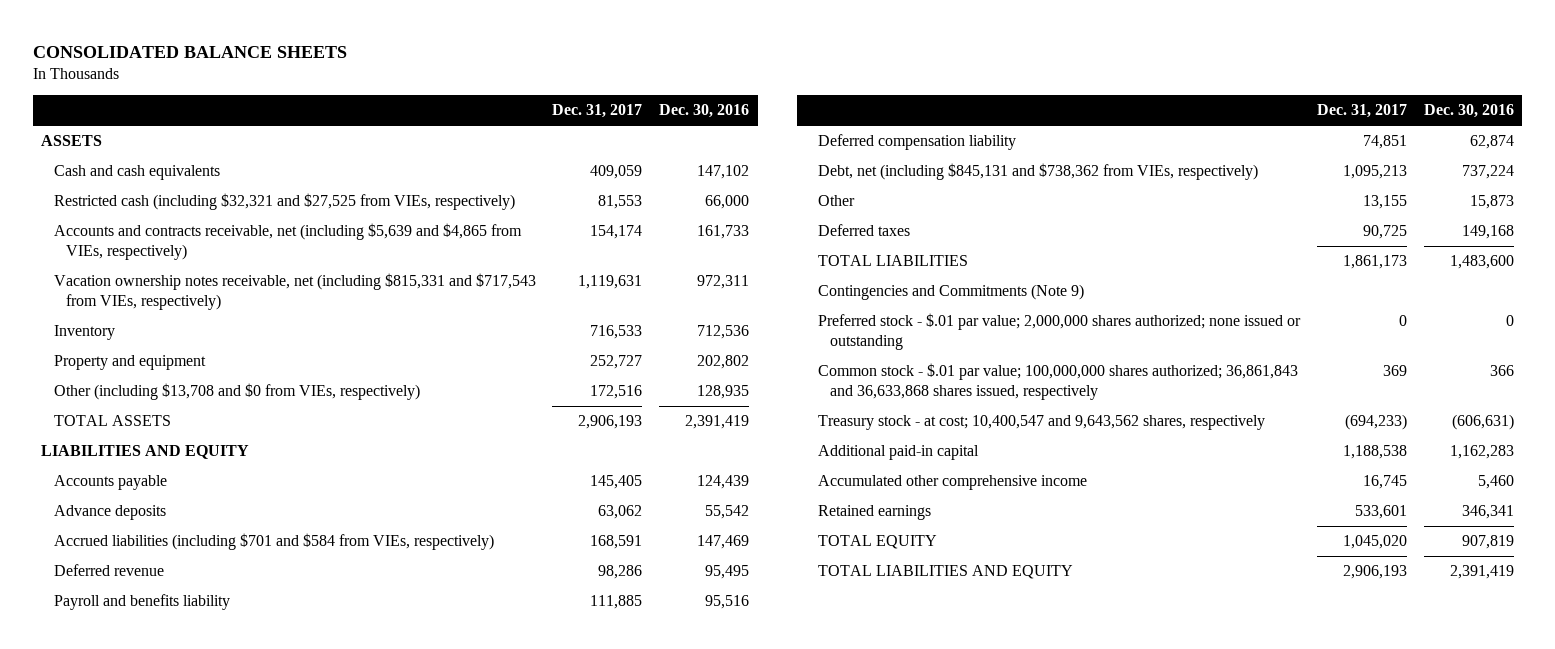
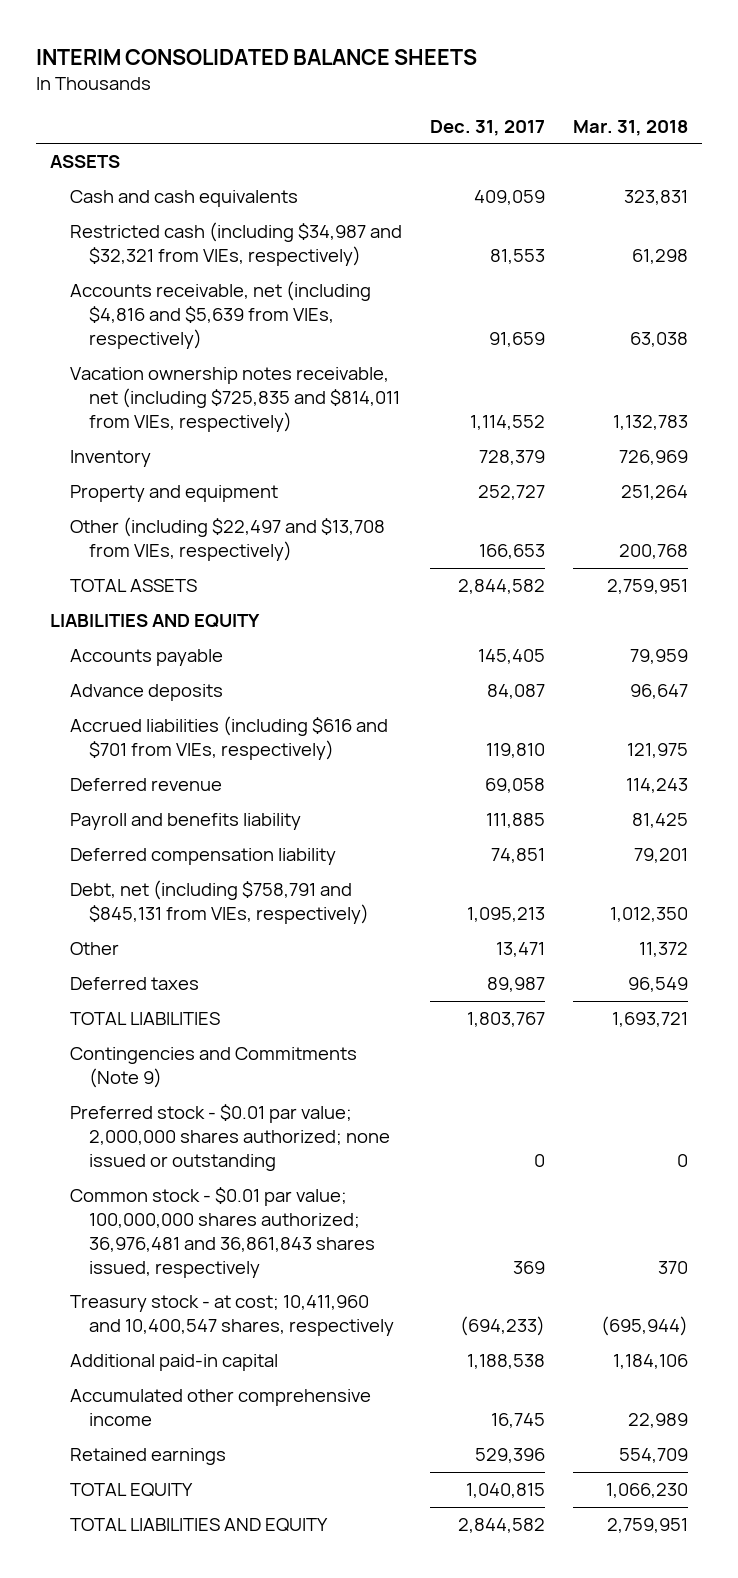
[32,45,347,58] CONSOLIDATED BALANCE SHEETS -> [36,49,478,66] INTERIM CONSOLIDATED BALANCE SHEETS
[659,104,750,119] Dec. 30, 2016 -> none
none -> [572,119,688,136] Mar. 31, 2018
[53,193,515,211] Restricted cash (including $32,321 and $27,525 from VIEs, respectively) -> [69,222,402,267] Restricted cash (including $34,987 and $32,321 from VIEs, respectively)
[53,223,522,260] Accounts and contracts receivable, net (including $5,639 and $4,865 from VIEs, respectively) -> [69,281,371,349] Accounts receivable, net (including $4,816 and $5,639 from VIEs, respectively)
[590,225,643,240] 154,174 -> [488,331,545,347] 91,659
[53,273,536,310] Vacation ownership notes receivable, net (including $815,331 and $717,543 from VIEs, respectively) -> [69,367,401,432] Vacation ownership notes receivable, net (including $725,835 and $814,011 from VIEs, respectively)
[578,275,643,290] 1,119,631 -> [469,414,545,430] 1,114,552
[590,325,643,340] 716,533 -> [478,450,545,466] 728,379
[53,383,420,401] Other (including $13,708 and $0 from VIEs, respectively) -> [69,517,385,562] Other (including $22,497 and $13,708 from VIEs, respectively)
[590,385,643,400] 172,516 -> [478,544,545,560] 166,653
[578,415,643,430] 2,906,193 -> [457,579,545,595] 2,844,582
[598,505,643,520] 63,062 -> [486,684,545,700] 84,087
[53,533,494,551] Accrued liabilities (including $701 and $584 from VIEs, respectively) -> [69,716,388,761] Accrued liabilities (including $616 and $701 from VIEs, respectively)
[590,535,643,550] 168,591 -> [485,743,545,759] 119,810
[598,565,643,580] 98,286 -> [484,778,545,794] 69,058
[818,163,1259,181] Debt, net (including $845,131 and $738,362 from VIEs, respectively) -> [69,880,370,925] Debt, net (including $758,791 and $845,131 from VIEs, respectively)
[1362,195,1407,210] 13,155 -> [495,942,545,958] 13,471
[1362,225,1407,240] 90,725 -> [486,977,545,993] 89,987
[1342,255,1407,270] 1,861,173 -> [466,1012,545,1028] 1,803,767
[818,313,1302,350] Preferred stock - $.01 par value; 2,000,000 shares authorized; none issued or outstanding -> [69,1104,391,1171] Preferred stock - $0.01 par value; 2,000,000 shares authorized; none issued or outstanding
[818,363,1299,400] Common stock - $.01 par value; 100,000,000 shares authorized; 36,861,843 and 36,633,868 shares issued, respectively -> [69,1187,376,1278] Common stock - $0.01 par value; 100,000,000 shares authorized; 36,976,481 and 36,861,843 shares issued, respectively
[818,415,1266,431] Treasury stock - at cost; 10,400,547 and 9,643,562 shares, respectively -> [69,1295,395,1337] Treasury stock - at cost; 10,411,960 and 10,400,547 shares, respectively
[1354,505,1407,520] 533,601 -> [474,1448,545,1464] 529,396
[1342,535,1407,550] 1,045,020 -> [465,1483,545,1499] 1,040,815
[1342,565,1407,580] 2,906,193 -> [457,1518,545,1534] 2,844,582

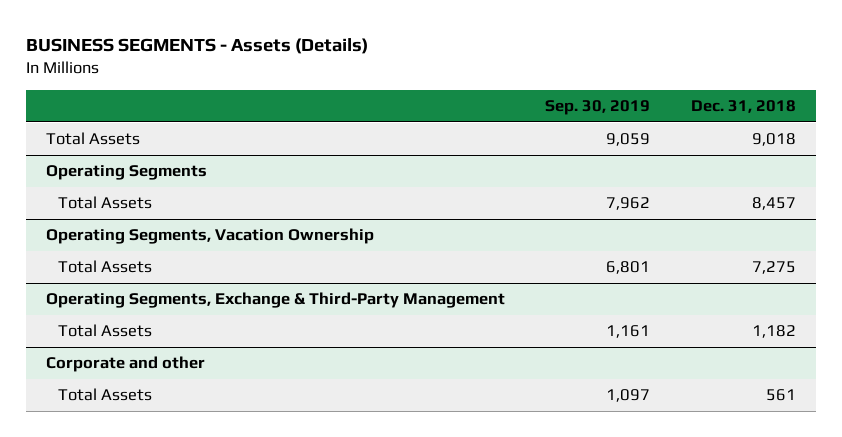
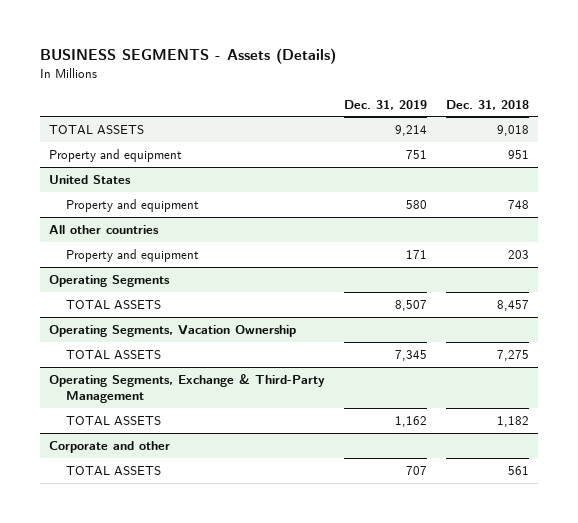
[545,100,651,116] Sep. 30, 2019 -> none
none -> [344,99,428,110] Dec. 31, 2019
[46,132,141,146] Total Assets -> [49,125,145,135] TOTAL ASSETS
none -> [49,149,183,163] Property and equipment
none -> [49,175,132,185] United States
none -> [66,199,200,213] Property and equipment
none -> [49,225,160,235] All other countries
none -> [66,249,200,263] Property and equipment
[58,196,153,210] Total Assets -> [66,300,162,310] TOTAL ASSETS
[58,260,153,274] Total Assets -> [66,350,162,360] TOTAL ASSETS
[58,324,153,338] Total Assets -> [66,416,162,426] TOTAL ASSETS
[58,388,153,402] Total Assets -> [66,466,162,476] TOTAL ASSETS

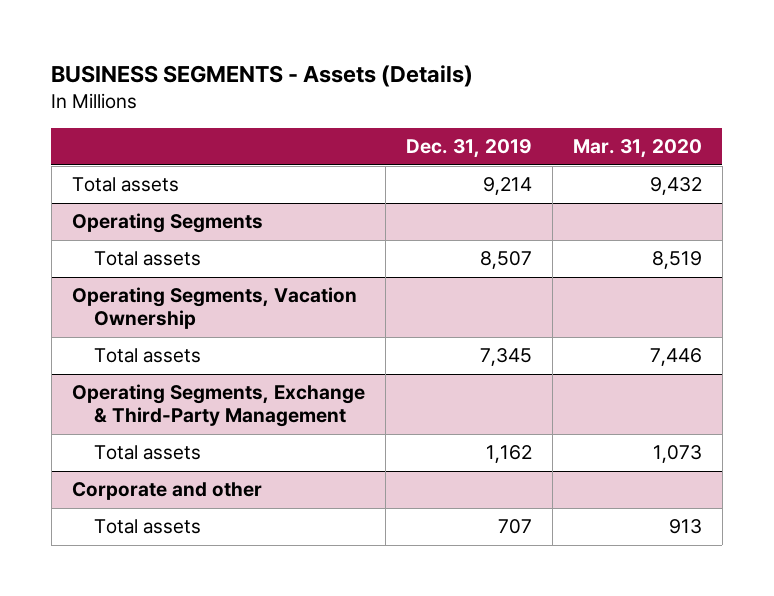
[445,99,529,110] Dec. 31, 2018 -> none
none -> [572,139,702,159] Mar. 31, 2020
[49,149,183,163] Property and equipment -> none
[49,175,132,185] United States -> none
[66,199,200,213] Property and equipment -> none
[49,225,160,235] All other countries -> none
[66,249,200,263] Property and equipment -> none
[49,125,145,135] TOTAL ASSETS -> [71,177,179,193] Total assets
[66,300,162,310] TOTAL ASSETS -> [93,251,201,267] Total assets
[66,350,162,360] TOTAL ASSETS -> [93,348,201,364] Total assets
[66,416,162,426] TOTAL ASSETS -> [93,445,201,461] Total assets
[66,466,162,476] TOTAL ASSETS -> [93,519,201,535] Total assets

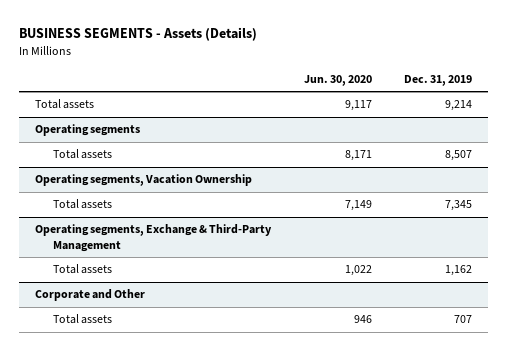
[572,139,702,159] Mar. 31, 2020 -> none
none -> [303,75,372,87] Jun. 30, 2020
[71,213,263,234] Operating Segments -> [35,124,141,137] Operating segments
[71,287,357,330] Operating Segments, Vacation Ownership -> [35,174,253,187] Operating segments, Vacation Ownership
[71,384,365,428] Operating Segments, Exchange & Third-Party Management -> [35,224,273,252] Operating segments, Exchange & Third-Party Management
[71,482,262,501] Corporate and other -> [35,289,146,302] Corporate and Other

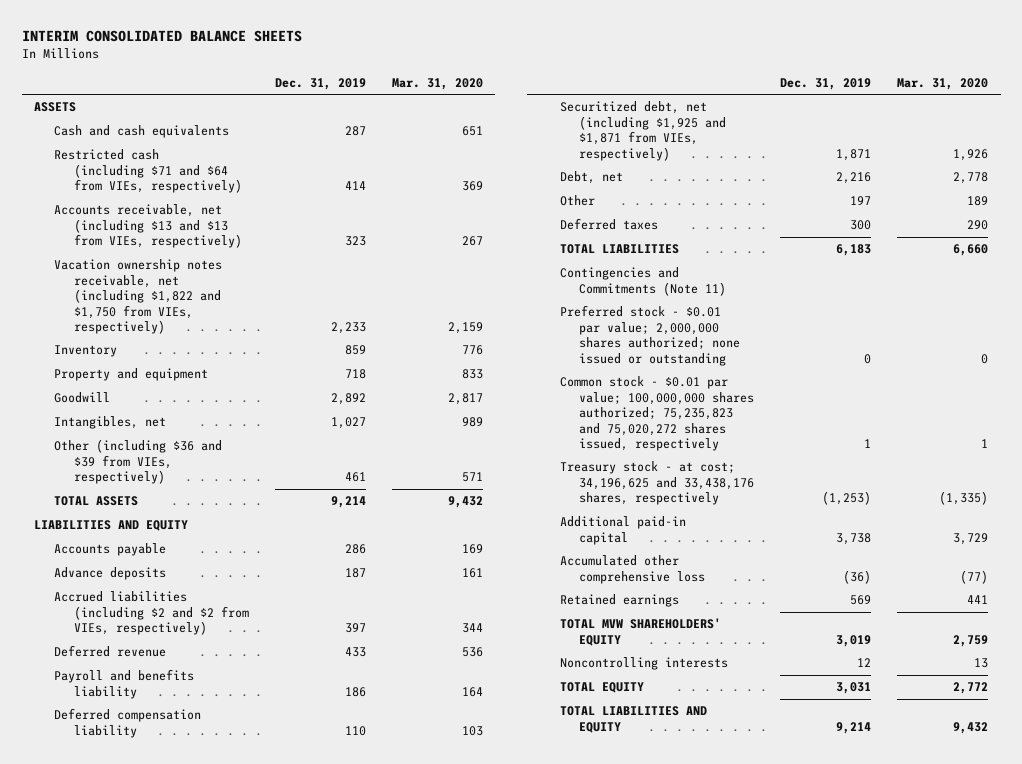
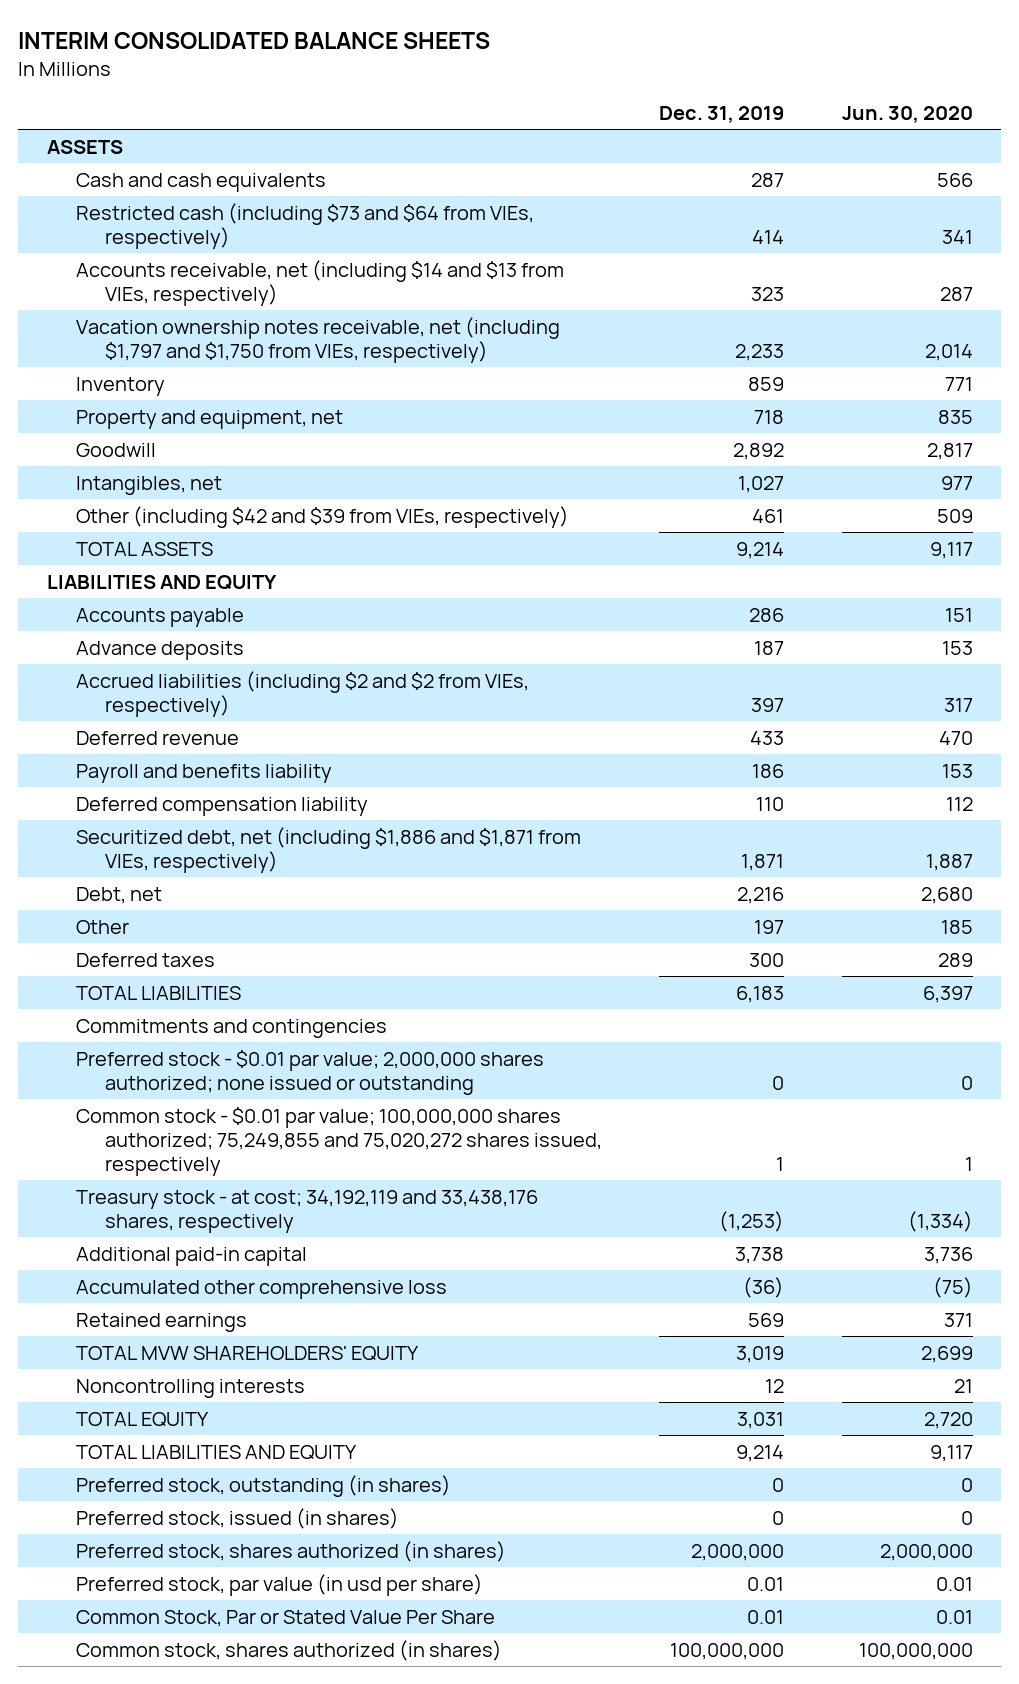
[391,77,483,90] Mar. 31, 2020 -> none
none -> [841,106,973,124] Jun. 30, 2020
[54,149,243,194] Restricted cash (including $71 and $64 from VIEs, respectively) -> [75,202,534,250] Restricted cash (including $73 and $64 from VIEs, respectively)
[54,204,243,249] Accounts receivable, net (including $13 and $13 from VIEs, respectively) -> [75,259,564,307] Accounts receivable, net (including $14 and $13 from VIEs, respectively)
[54,259,223,334] Vacation ownership notes receivable, net (including $1,822 and $1,750 from VIEs, respectively) -> [75,316,560,364] Vacation ownership notes receivable, net (including $1,797 and $1,750 from VIEs, respectively)
[54,368,209,382] Property and equipment -> [75,409,343,429] Property and equipment, net
[54,439,223,485] Other (including $36 and $39 from VIEs, respectively) -> [75,505,569,528] Other (including $42 and $39 from VIEs, respectively)
[559,101,727,161] Securitized debt, net (including $1,925 and $1,871 from VIEs, respectively) -> [75,826,581,874] Securitized debt, net (including $1,886 and $1,871 from VIEs, respectively)
[559,267,727,296] Contingencies and Commitments (Note 11) -> [75,1018,387,1038] Commitments and contingencies
[559,376,755,451] Common stock - $0.01 par value; 100,000,000 shares authorized; 75,235,823 and 75,020,272 shares issued, respectively -> [75,1106,602,1177] Common stock - $0.01 par value; 100,000,000 shares authorized; 75,249,855 and 75,020,272 shares issued, respectively
[559,461,755,506] Treasury stock - at cost; 34,196,625 and 33,438,176 shares, respectively -> [75,1189,538,1234] Treasury stock - at cost; 34,192,119 and 33,438,176 shares, respectively
none -> [75,1474,451,1497] Preferred stock, outstanding (in shares)
none -> [75,1507,399,1529] Preferred stock, issued (in shares)
none -> [75,1540,506,1562] Preferred stock, shares authorized (in shares)
none -> [75,1573,483,1596] Preferred stock, par value (in usd per share)
none -> [75,1609,495,1627] Common Stock, Par or Stated Value Per Share
none -> [75,1639,502,1661] Common stock, shares authorized (in shares)

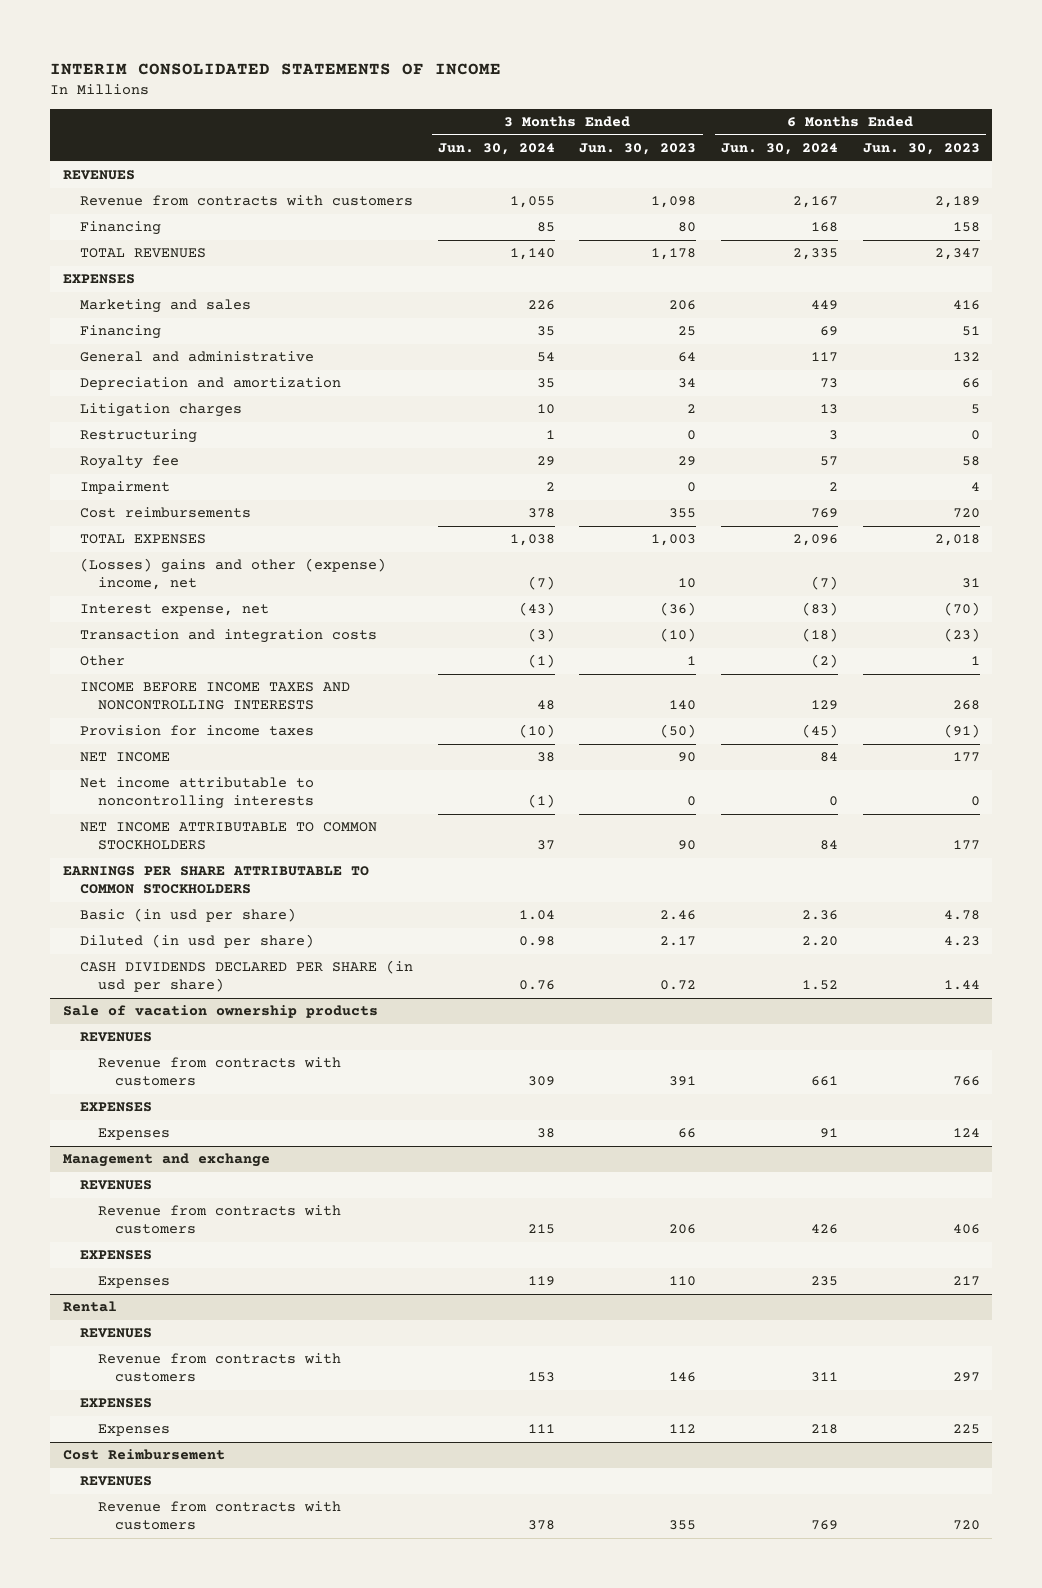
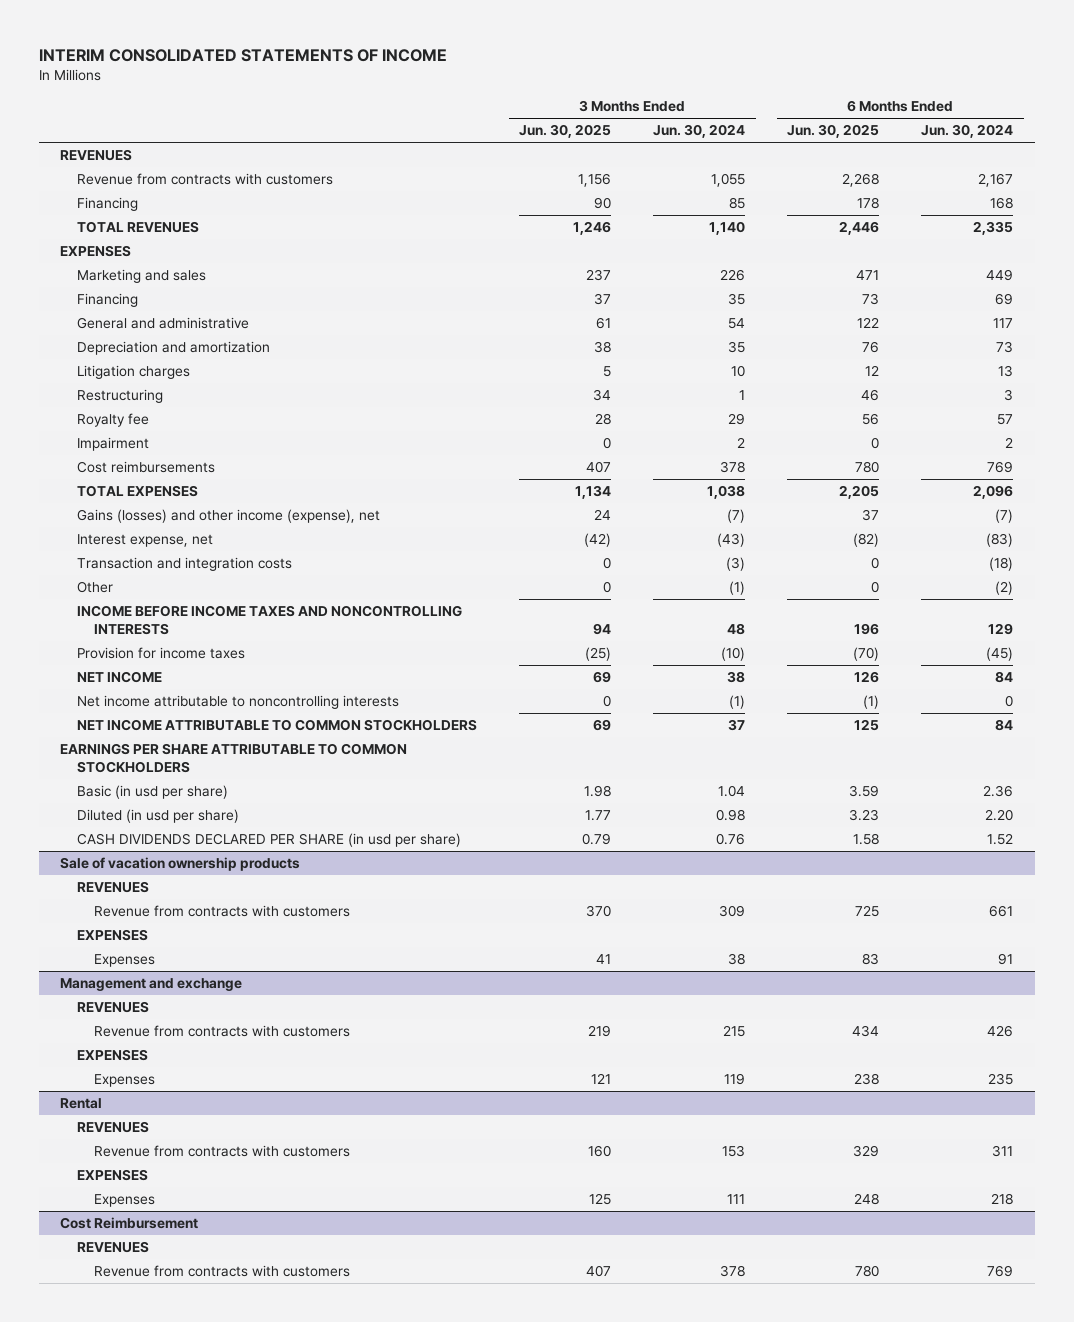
[579,143,697,156] Jun. 30, 2023 -> none
[862,143,980,156] Jun. 30, 2023 -> none
none -> [519,124,612,139] Jun. 30, 2025
none -> [787,124,880,139] Jun. 30, 2025
[80,558,387,591] (Losses) gains and other (expense) income, net -> [77,509,381,524] Gains (losses) and other income (expense), net

